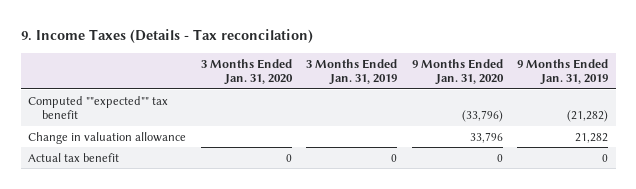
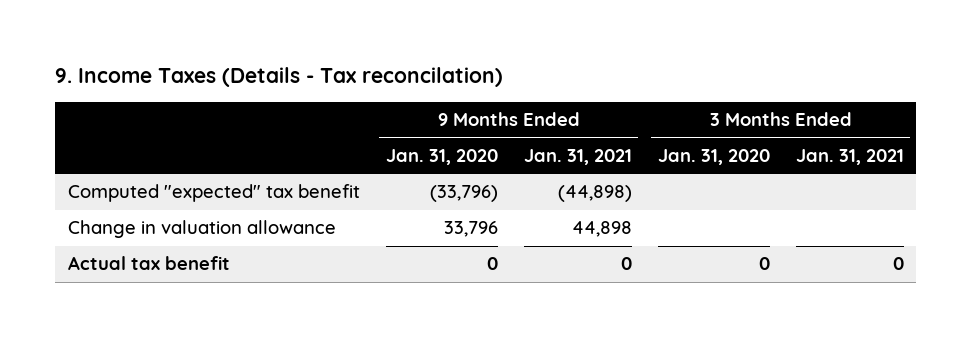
[306,58,398,86] 3 Months Ended Jan. 31, 2019 -> none
[517,58,609,86] 9 Months Ended Jan. 31, 2019 -> none
none -> [523,148,632,165] Jan. 31, 2021
none -> [795,148,904,165] Jan. 31, 2021
[27,95,168,120] Computed ""expected"" tax benefit -> [67,184,360,203] Computed "expected" tax benefit

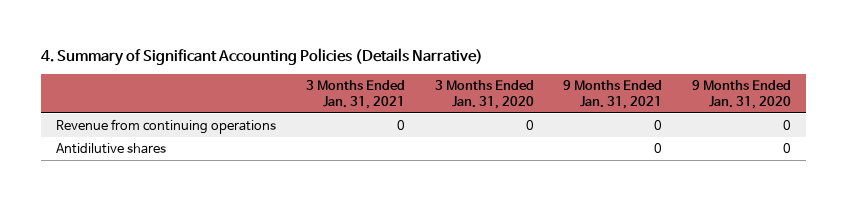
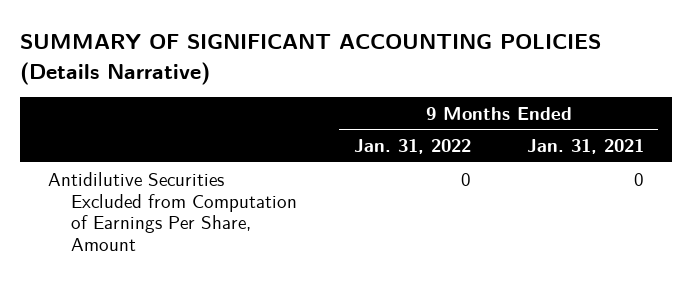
[41,48,484,67] 4. Summary of Significant Accounting Policies (Details Narrative) -> [19,34,601,85] SUMMARY OF SIGNIFICANT ACCOUNTING POLICIES (Details Narrative)
[306,80,406,110] 3 Months Ended Jan. 31, 2021 -> none
[434,80,534,110] 3 Months Ended Jan. 31, 2020 -> none
[692,80,792,110] 9 Months Ended Jan. 31, 2020 -> none
none -> [353,139,471,155] Jan. 31, 2022
[56,119,277,135] Revenue from continuing operations -> none
[56,143,167,155] Antidilutive shares -> [48,171,297,252] Antidilutive Securities Excluded from Computation of Earnings Per Share, Amount

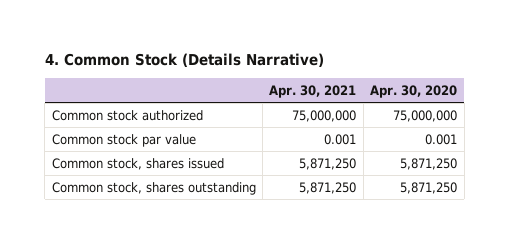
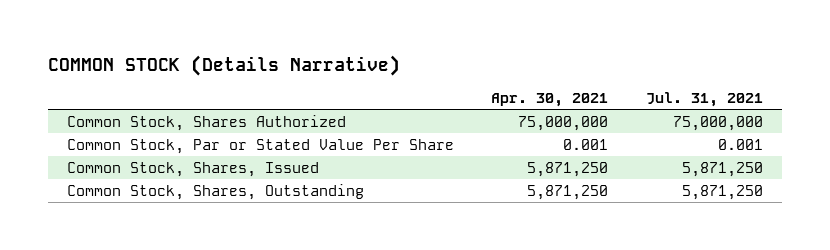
[44,52,324,67] 4. Common Stock (Details Narrative) -> [47,55,400,77] COMMON STOCK (Details Narrative)
[370,84,458,98] Apr. 30, 2020 -> none
none -> [646,92,764,108] Jul. 31, 2021
[51,109,203,121] Common stock authorized -> [66,114,346,131] Common Stock, Shares Authorized
[51,133,196,147] Common stock par value -> [66,138,454,154] Common Stock, Par or Stated Value Per Share
[51,157,224,170] Common stock, shares issued -> [66,161,319,177] Common Stock, Shares, Issued
[51,181,256,195] Common stock, shares outstanding -> [66,183,364,200] Common Stock, Shares, Outstanding

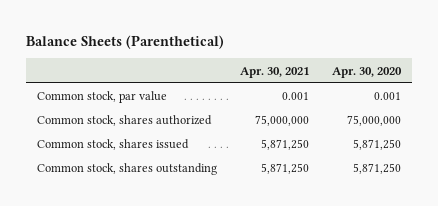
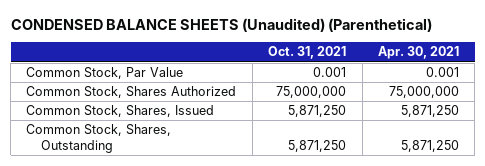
[26,34,225,49] Balance Sheets (Parenthetical) -> [10,17,432,32] CONDENSED BALANCE SHEETS (Unaudited) (Parenthetical)
[331,66,402,78] Apr. 30, 2020 -> none
none -> [268,46,347,60] Oct. 31, 2021
[37,91,168,104] Common stock, par value -> [26,67,184,80] Common Stock, Par Value
[37,115,213,127] Common stock, shares authorized -> [26,86,237,99] Common Stock, Shares Authorized
[37,139,190,151] Common stock, shares issued -> [26,105,215,118] Common Stock, Shares, Issued
[37,163,218,176] Common stock, shares outstanding -> [26,124,172,153] Common Stock, Shares, Outstanding

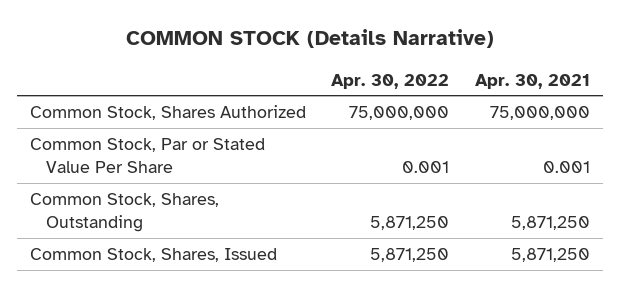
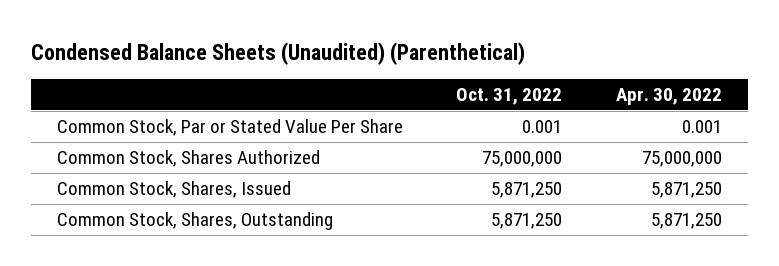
[125,29,494,49] COMMON STOCK (Details Narrative) -> [30,42,525,66] Condensed Balance Sheets (Unaudited) (Parenthetical)
[474,73,590,89] Apr. 30, 2021 -> none
none -> [456,88,563,106] Oct. 31, 2022
[30,105,307,121] Common Stock, Shares Authorized -> [57,150,321,168] Common Stock, Shares Authorized
[30,193,220,233] Common Stock, Shares, Outstanding -> [57,212,334,231] Common Stock, Shares, Outstanding

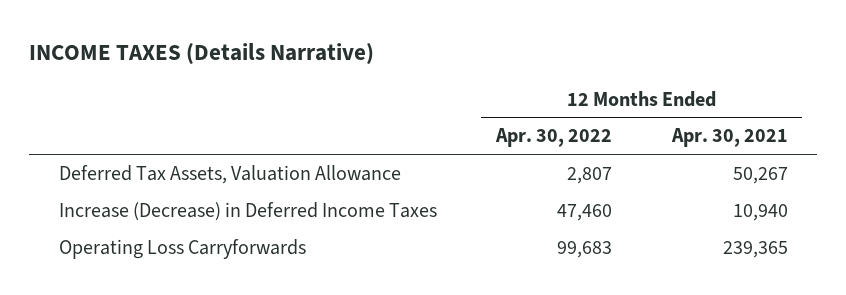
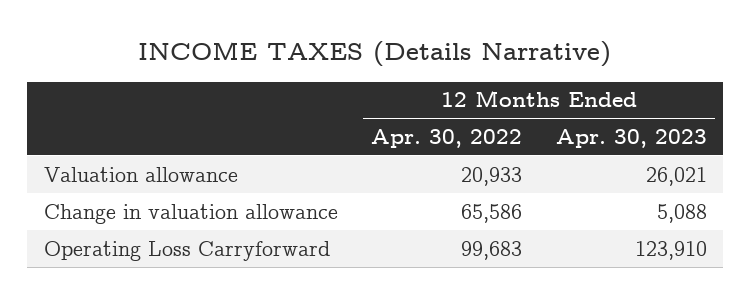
[670,128,788,148] Apr. 30, 2021 -> none
none -> [555,128,707,148] Apr. 30, 2023
[58,202,437,222] Increase (Decrease) in Deferred Income Taxes -> none
[58,165,401,185] Deferred Tax Assets, Valuation Allowance -> [43,166,238,182] Valuation allowance
[567,167,613,185] 2,807 -> [461,166,523,186] 20,933
none -> [43,203,338,224] Change in valuation allowance
[58,239,306,260] Operating Loss Carryforwards -> [43,240,330,261] Operating Loss Carryforward

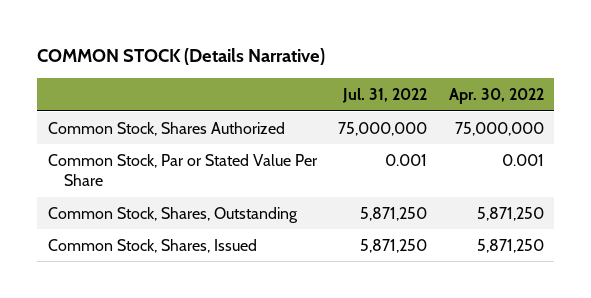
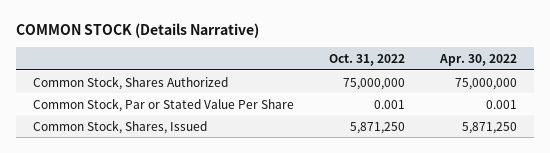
[342,87,428,103] Jul. 31, 2022 -> none
none -> [329,53,406,66] Oct. 31, 2022
[47,206,298,223] Common Stock, Shares, Outstanding -> none

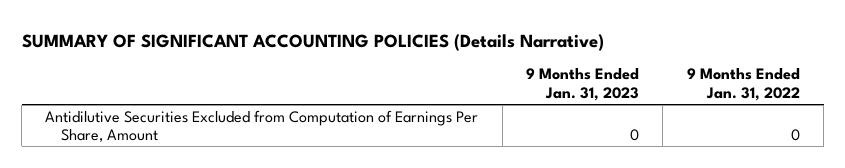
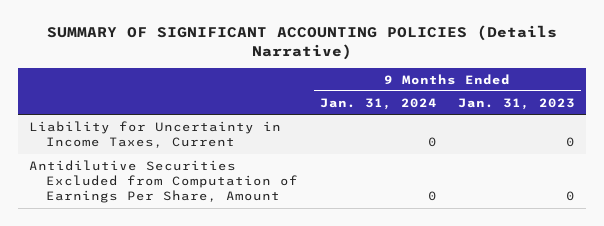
[686,68,800,102] 9 Months Ended Jan. 31, 2022 -> none
none -> [319,97,437,110] Jan. 31, 2024
none -> [29,120,282,149] Liability for Uncertainty in Income Taxes, Current

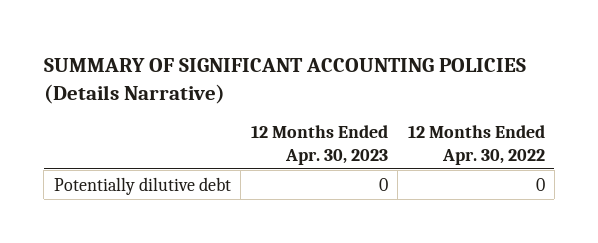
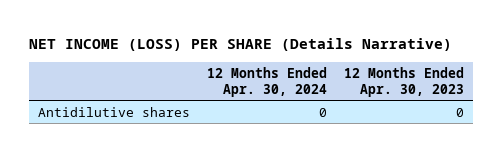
[43,57,526,104] SUMMARY OF SIGNIFICANT ACCOUNTING POLICIES (Details Narrative) -> [29,38,453,52] NET INCOME (LOSS) PER SHARE (Details Narrative)
[407,125,545,165] 12 Months Ended Apr. 30, 2022 -> none
none -> [207,66,328,97] 12 Months Ended Apr. 30, 2024
[53,176,231,195] Potentially dilutive debt -> [37,106,190,117] Antidilutive shares

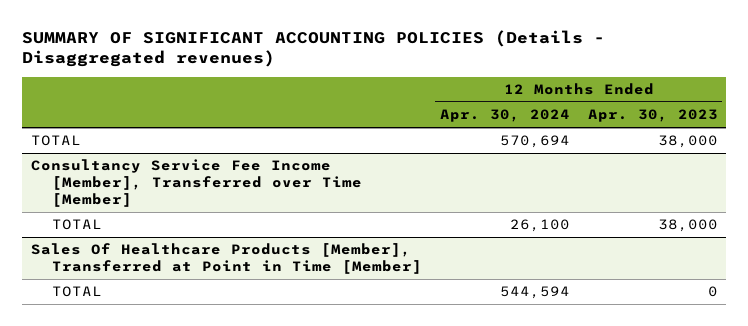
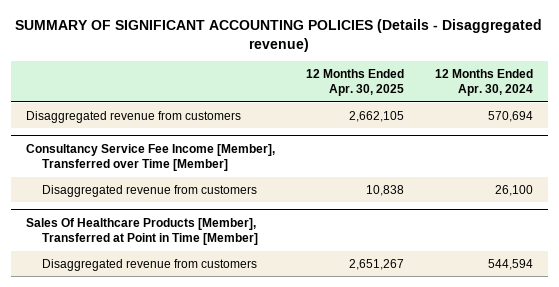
[21,29,605,68] SUMMARY OF SIGNIFICANT ACCOUNTING POLICIES (Details - Disaggregated revenues) -> [15,18,543,52] SUMMARY OF SIGNIFICANT ACCOUNTING POLICIES (Details - Disaggregated revenue)
[587,109,718,123] Apr. 30, 2023 -> none
none -> [305,68,404,97] 12 Months Ended Apr. 30, 2025
[30,135,81,147] TOTAL -> [26,110,242,123] Disaggregated revenue from customers
[52,219,103,231] TOTAL -> [42,184,258,197] Disaggregated revenue from customers
[52,286,103,298] TOTAL -> [42,258,258,271] Disaggregated revenue from customers

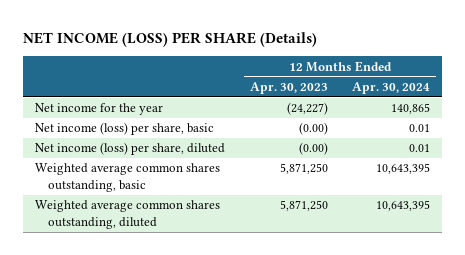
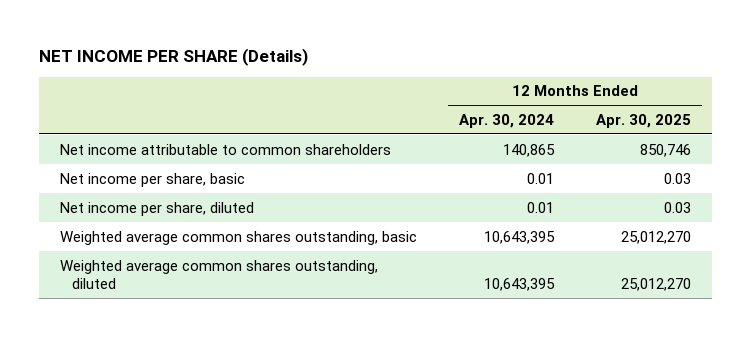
[23,32,318,48] NET INCOME (LOSS) PER SHARE (Details) -> [38,47,308,66] NET INCOME PER SHARE (Details)
[249,81,328,94] Apr. 30, 2023 -> none
none -> [596,113,692,128] Apr. 30, 2025
[35,103,164,116] Net income for the year -> [59,143,391,155] Net income attributable to common shareholders
[35,122,215,136] Net income (loss) per share, basic -> [59,172,245,187] Net income per share, basic
[35,142,226,156] Net income (loss) per share, diluted -> [59,201,254,216] Net income per share, diluted

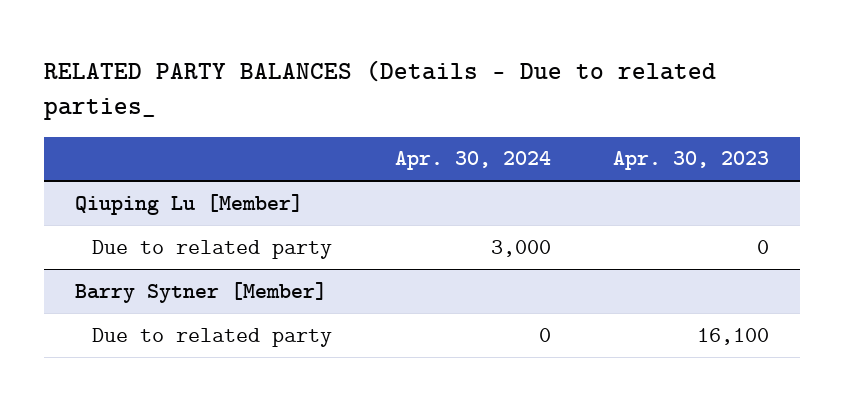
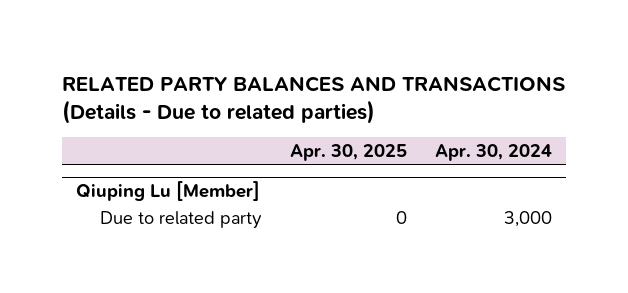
[43,59,716,121] RELATED PARTY BALANCES (Details - Due to related parties_ -> [62,75,566,125] RELATED PARTY BALANCES AND TRANSACTIONS (Details - Due to related parties)
[613,151,770,171] Apr. 30, 2023 -> none
none -> [289,144,407,162] Apr. 30, 2025
[75,281,328,303] Barry Sytner [Member] -> none
[92,327,333,347] Due to related party -> none

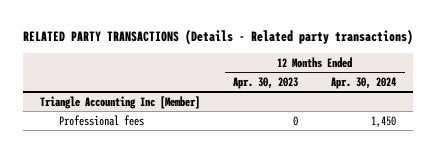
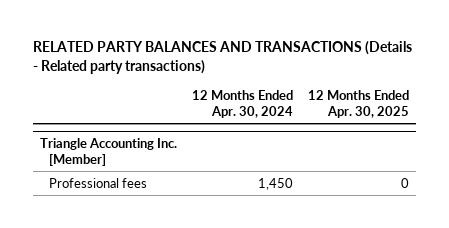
[22,29,413,46] RELATED PARTY TRANSACTIONS (Details - Related party transactions) -> [33,41,413,75] RELATED PARTY BALANCES AND TRANSACTIONS (Details - Related party transactions)
[233,76,299,89] Apr. 30, 2023 -> none
none -> [307,90,409,118] 12 Months Ended Apr. 30, 2025
[39,95,200,109] Triangle Accounting Inc [Member] -> [40,138,178,166] Triangle Accounting Inc. [Member]

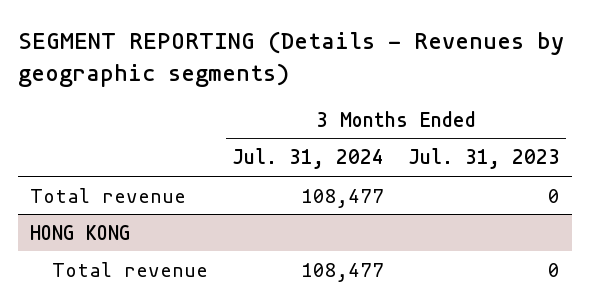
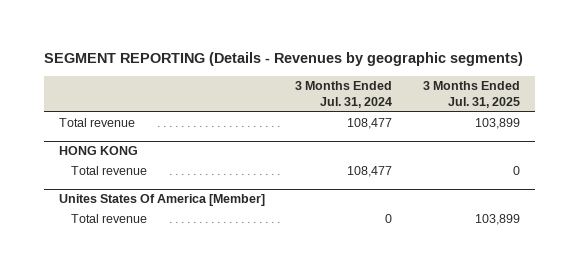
[408,148,561,170] Jul. 31, 2023 -> none
none -> [422,80,520,108] 3 Months Ended Jul. 31, 2025
none -> [58,194,265,207] Unites States Of America [Member]
none -> [70,214,147,224] Total revenue

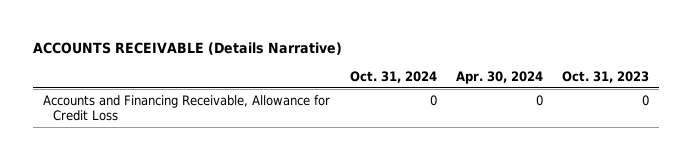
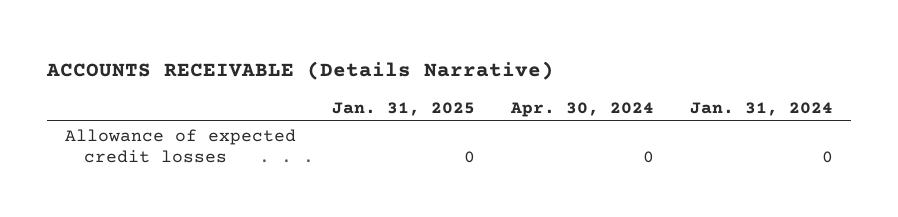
[349,70,437,83] Oct. 31, 2024 -> none
[562,70,650,83] Oct. 31, 2023 -> none
none -> [332,101,476,116] Jan. 31, 2025
none -> [689,101,833,116] Jan. 31, 2024
[43,94,331,122] Accounts and Financing Receivable, Allowance for Credit Loss -> [65,128,297,164] Allowance of expected credit losses

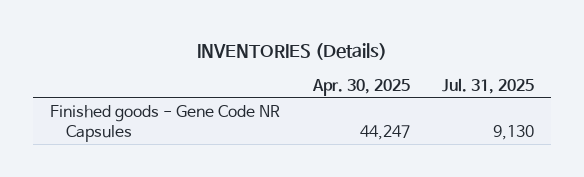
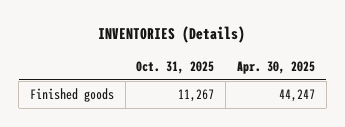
[442,77,535,94] Jul. 31, 2025 -> none
none -> [136,61,215,75] Oct. 31, 2025
[49,105,280,142] Finished goods - Gene Code NR Capsules -> [29,88,114,103] Finished goods

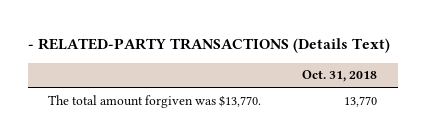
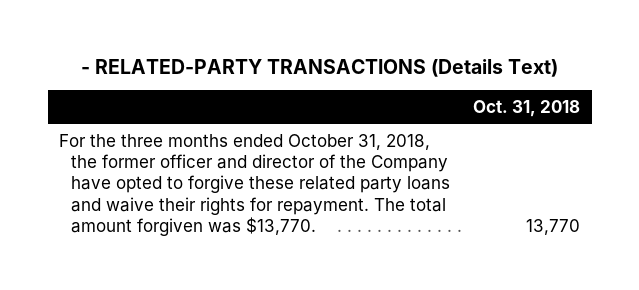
[48,94,262,108] The total amount forgiven was $13,770. -> [59,133,450,237] For the three months ended October 31, 2018, the former officer and director of the Company have opted to forgive these related party loans and waive their rights for repayment. The total amount forgiven was $13,770.

